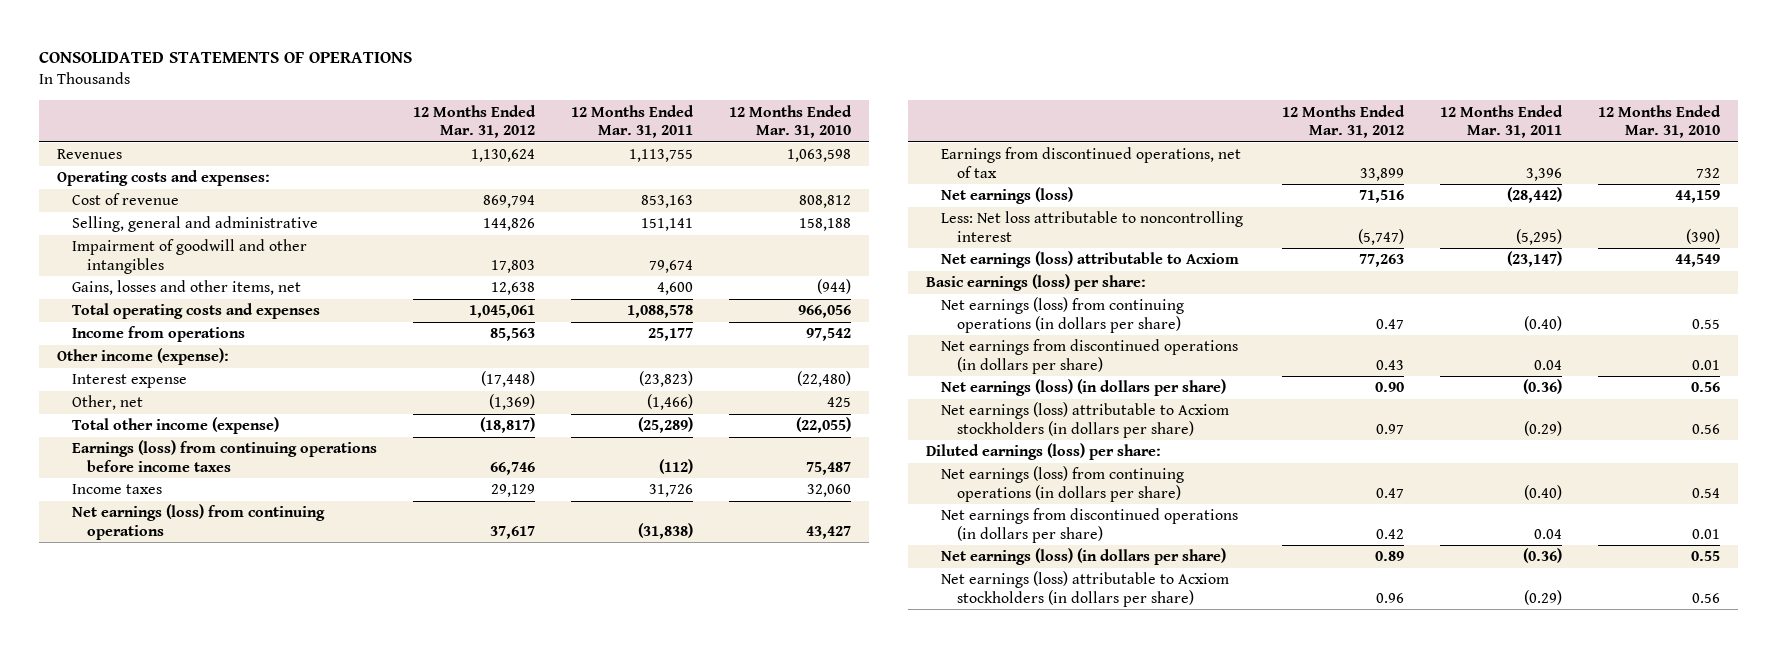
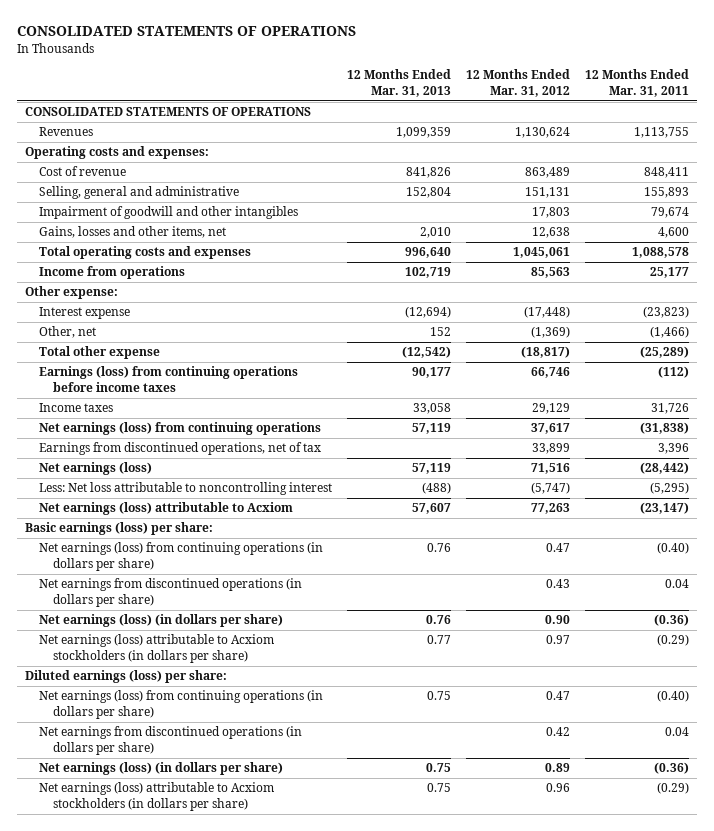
[728,104,852,139] 12 Months Ended Mar. 31, 2010 -> none
none -> [347,69,452,98] 12 Months Ended Mar. 31, 2013
none -> [24,107,311,117] CONSOLIDATED STATEMENTS OF OPERATIONS
[482,195,535,209] 869,794 -> [525,167,571,179] 863,489
[640,195,693,209] 853,163 -> [644,167,690,179] 848,411
[482,218,535,232] 144,826 -> [525,187,571,199] 151,131
[640,218,693,232] 151,141 -> [644,187,690,199] 155,893
[56,348,229,366] Other income (expense): -> [24,286,118,300] Other expense:
[72,417,280,435] Total other income (expense) -> [38,346,160,360] Total other expense

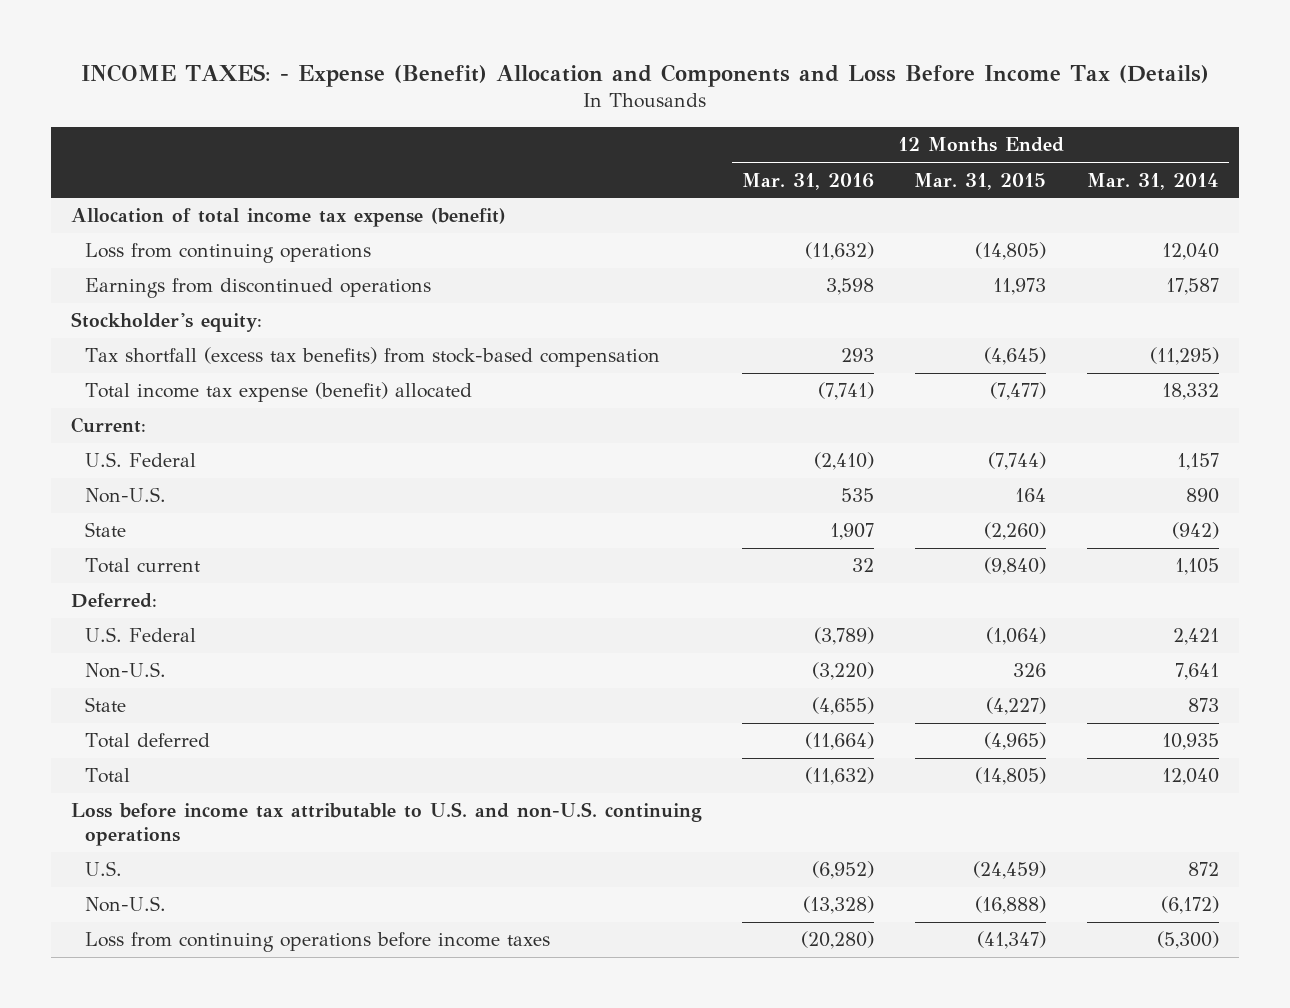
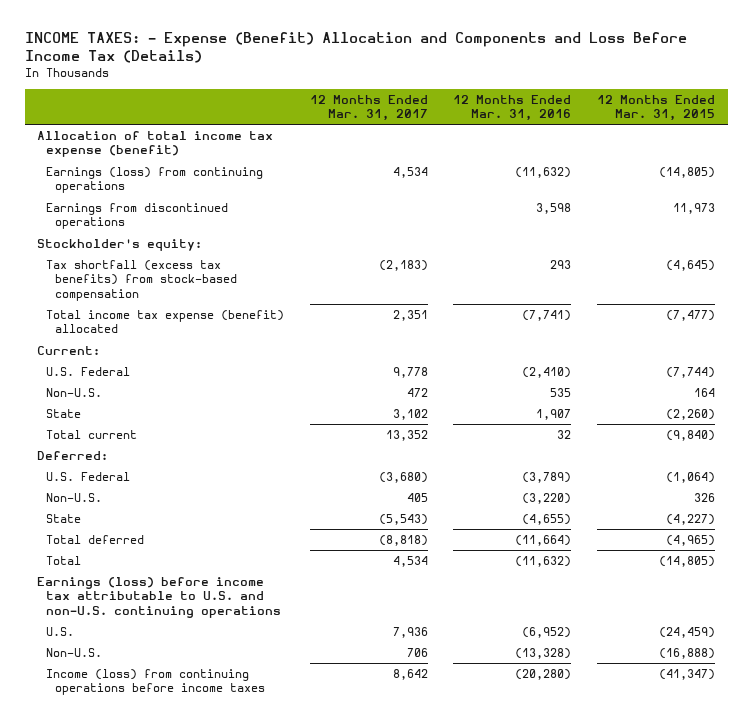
[1086,172,1219,190] Mar. 31, 2014 -> none
none -> [309,94,428,122] 12 Months Ended Mar. 31, 2017
[85,243,372,264] Loss from continuing operations -> [46,167,264,194] Earnings (loss) from continuing operations
[70,802,702,846] Loss before income tax attributable to U.S. and non-U.S. continuing operations -> [37,577,282,618] Earnings (loss) before income tax attributable to U.S. and non-U.S. continuing operations
[85,932,551,953] Loss from continuing operations before income taxes -> [46,669,265,696] Income (loss) from continuing operations before income taxes

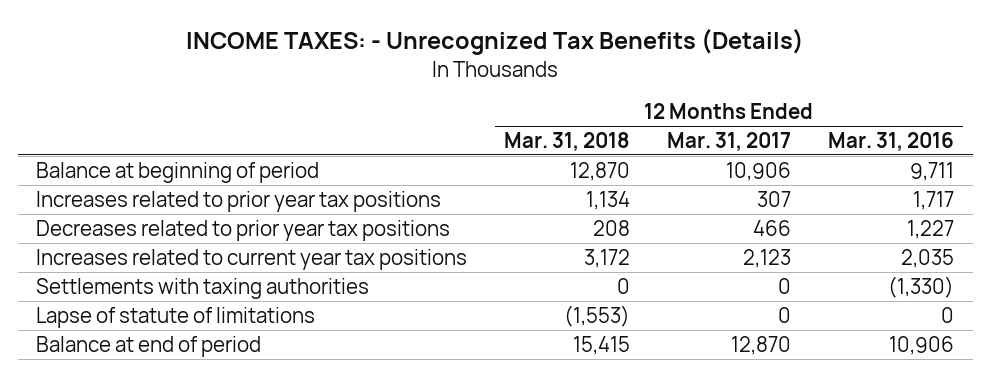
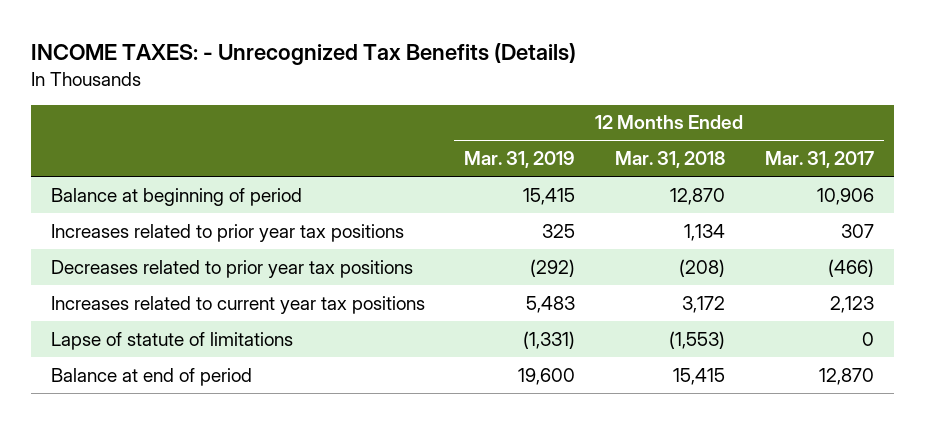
[828,131,955,151] Mar. 31, 2016 -> none
none -> [464,151,576,169] Mar. 31, 2019
[593,219,631,236] 208 -> [679,258,726,277] (208)
[753,219,792,236] 466 -> [828,258,875,277] (466)
[36,277,370,299] Settlements with taxing authorities -> none

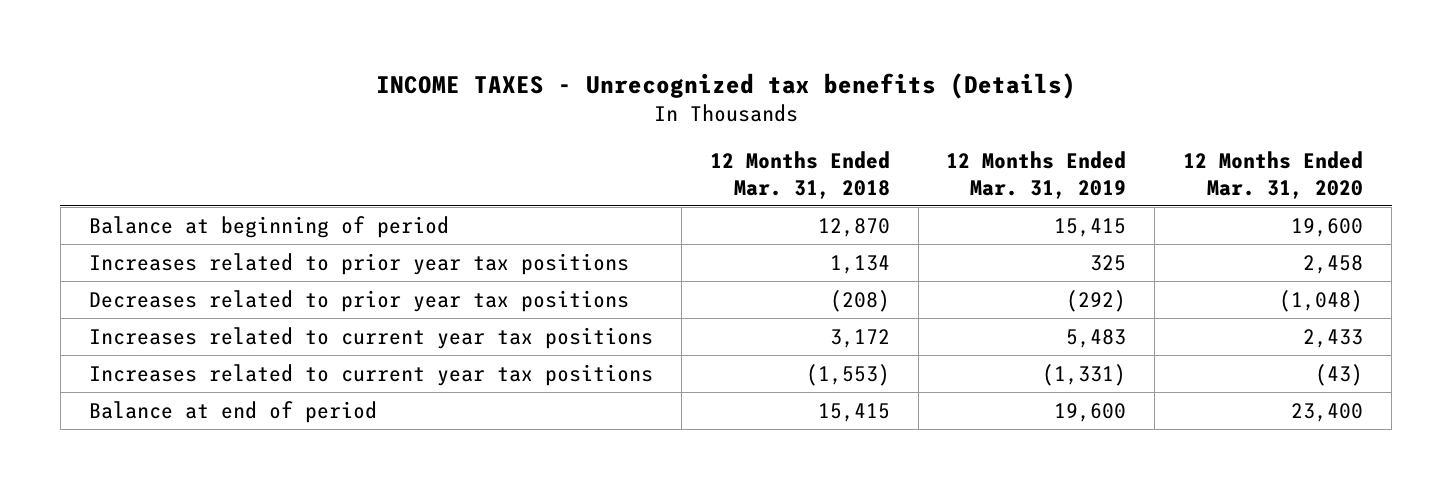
[30,43,576,66] INCOME TAXES: - Unrecognized Tax Benefits (Details) -> [376,72,1077,99] INCOME TAXES - Unrecognized tax benefits (Details)
[765,151,875,169] Mar. 31, 2017 -> none
none -> [1183,150,1364,199] 12 Months Ended Mar. 31, 2020
[50,331,293,350] Lapse of statute of limitations -> [88,363,653,386] Increases related to current year tax positions

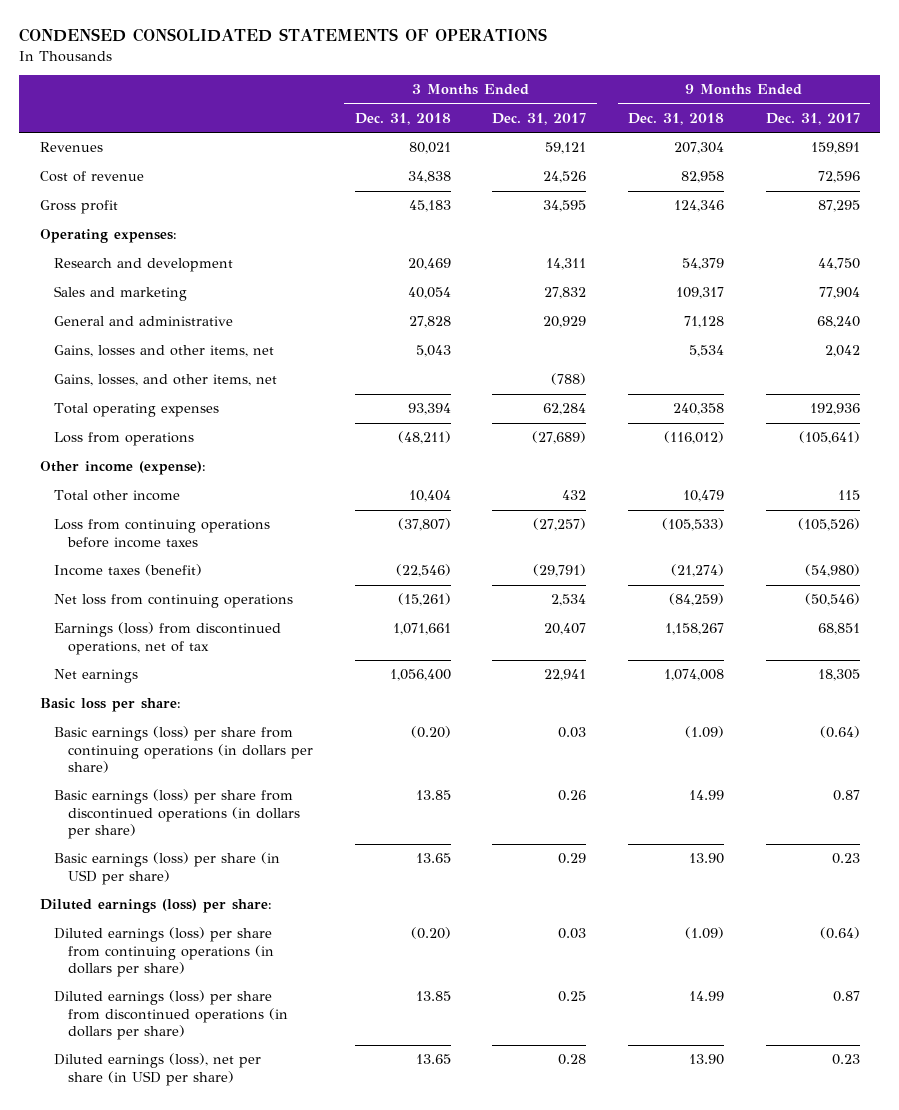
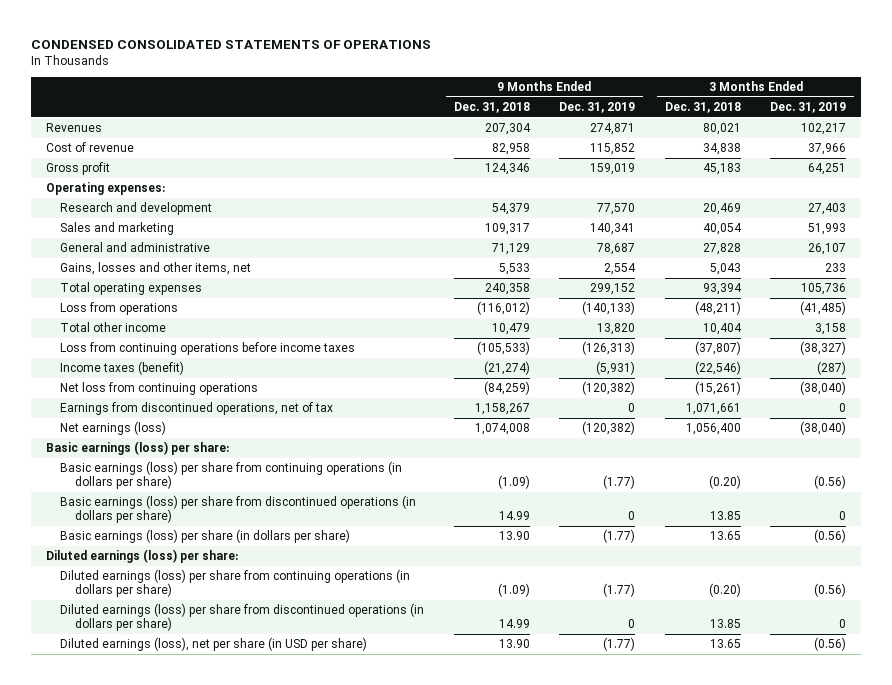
[492,112,587,125] Dec. 31, 2017 -> none
[765,112,860,125] Dec. 31, 2017 -> none
none -> [559,102,636,114] Dec. 31, 2019
none -> [770,102,847,114] Dec. 31, 2019
[53,374,277,387] Gains, losses, and other items, net -> none
[683,316,724,329] 71,128 -> [491,243,530,256] 71,129
[688,345,724,358] 5,534 -> [498,263,530,276] 5,533
[39,461,206,476] Other income (expense): -> none
[53,622,281,655] Earnings (loss) from discontinued operations, net of tax -> [60,402,334,416] Earnings from discontinued operations, net of tax
[53,669,138,684] Net earnings -> [60,421,167,436] Net earnings (loss)
[39,698,181,713] Basic loss per share: -> [45,441,229,456] Basic earnings (loss) per share:
[53,852,280,885] Basic earnings (loss) per share (in USD per share) -> [60,529,351,544] Basic earnings (loss) per share (in dollars per share)

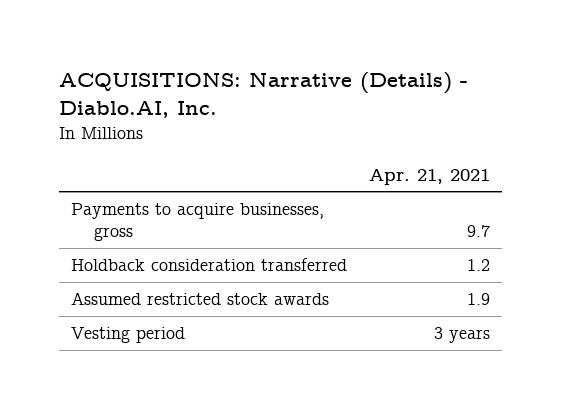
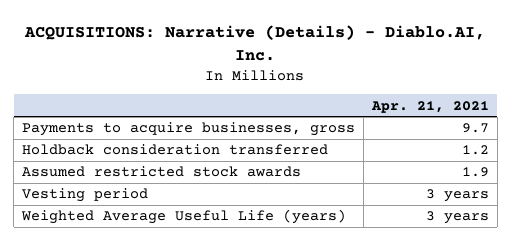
none -> [21,209,347,225] Weighted Average Useful Life (years)

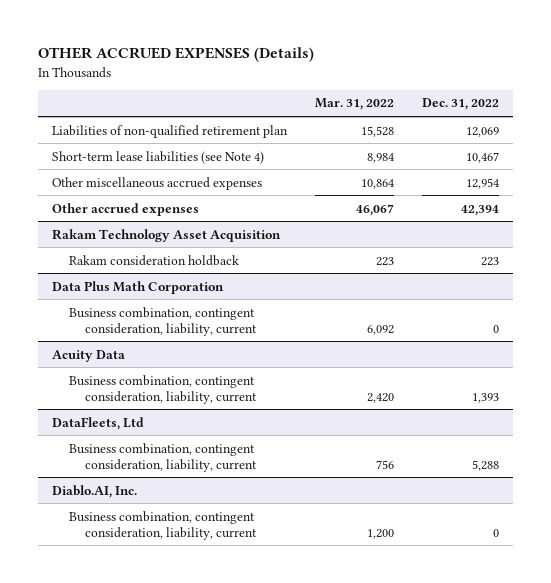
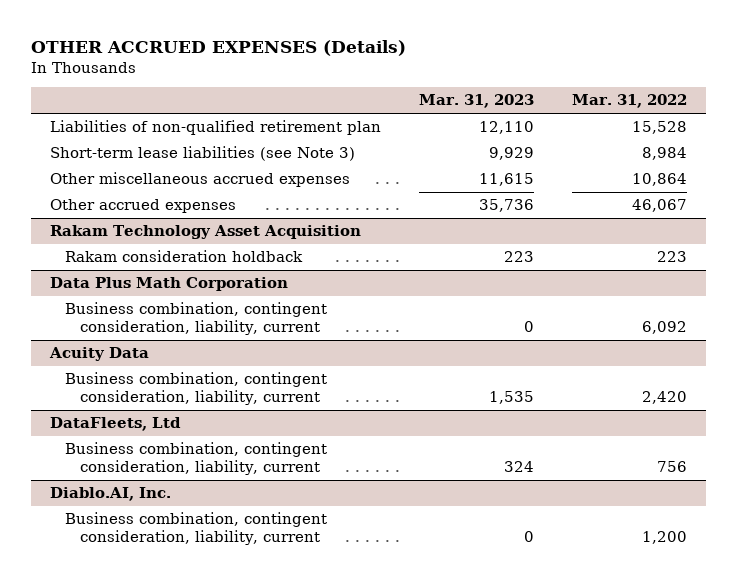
[421,98,499,111] Dec. 31, 2022 -> none
none -> [418,94,534,109] Mar. 31, 2023
[51,150,264,164] Short-term lease liabilities (see Note 4) -> [49,146,355,162] Short-term lease liabilities (see Note 3)

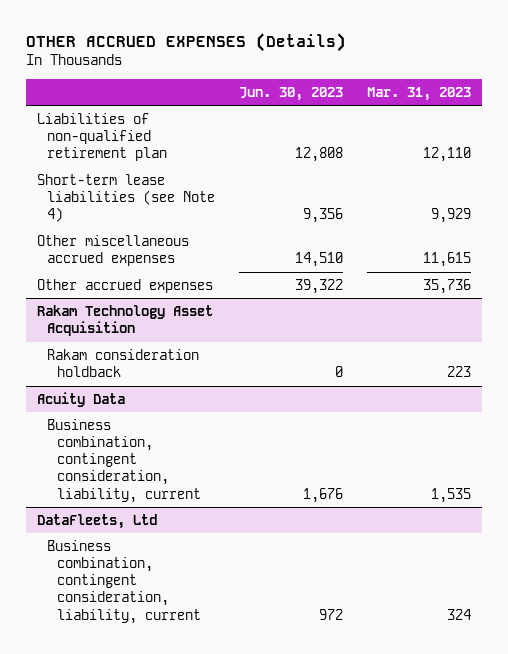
[571,94,687,109] Mar. 31, 2022 -> none
none -> [238,86,343,101] Jun. 30, 2023
[49,146,355,162] Short-term lease liabilities (see Note 3) -> [37,173,216,223] Short-term lease liabilities (see Note 4)
[49,277,288,292] Data Plus Math Corporation -> none
[64,302,327,336] Business combination, contingent consideration, liability, current -> none
[49,487,171,502] Diablo.AI, Inc. -> none
[64,512,327,546] Business combination, contingent consideration, liability, current -> none

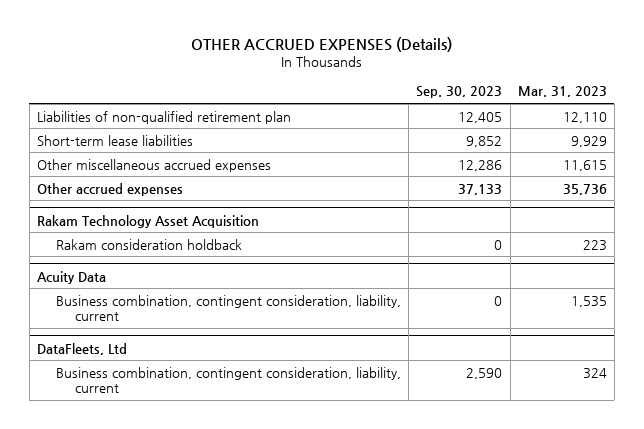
[238,86,343,101] Jun. 30, 2023 -> none
none -> [416,86,503,99] Sep. 30, 2023
[37,173,216,223] Short-term lease liabilities (see Note 4) -> [36,134,193,146] Short-term lease liabilities

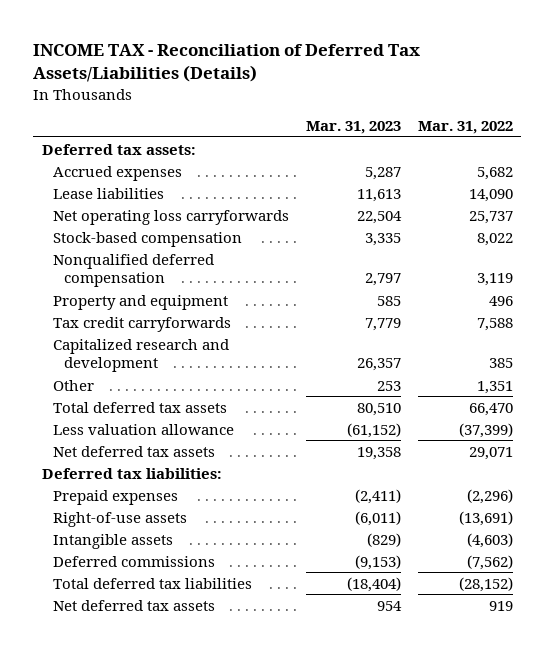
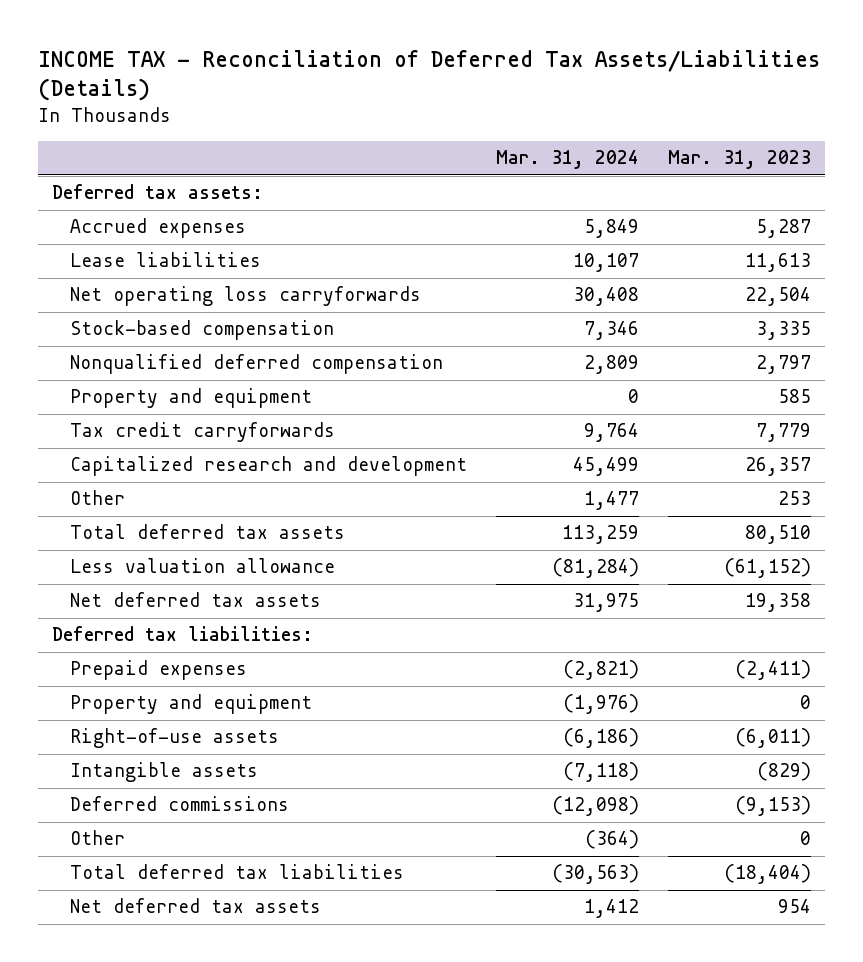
[417,121,513,135] Mar. 31, 2022 -> none
none -> [495,150,639,170] Mar. 31, 2024
none -> [69,694,312,715] Property and equipment
none -> [69,830,125,846] Other

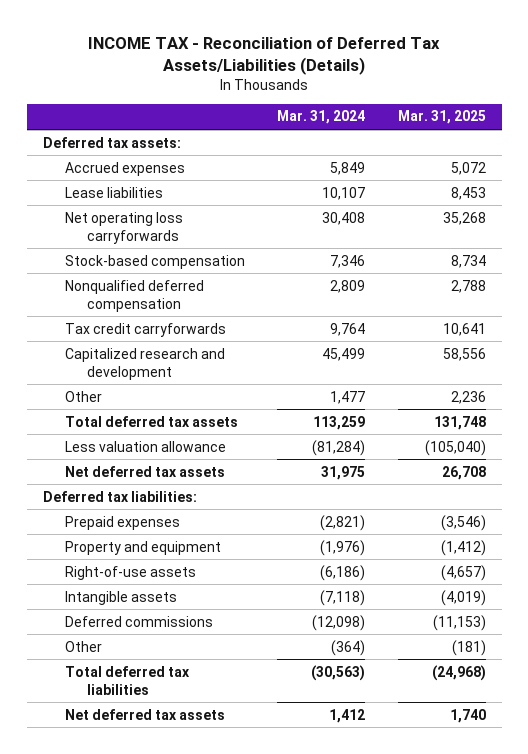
[667,150,811,170] Mar. 31, 2023 -> none
none -> [397,110,486,125] Mar. 31, 2025
[69,388,312,409] Property and equipment -> none

